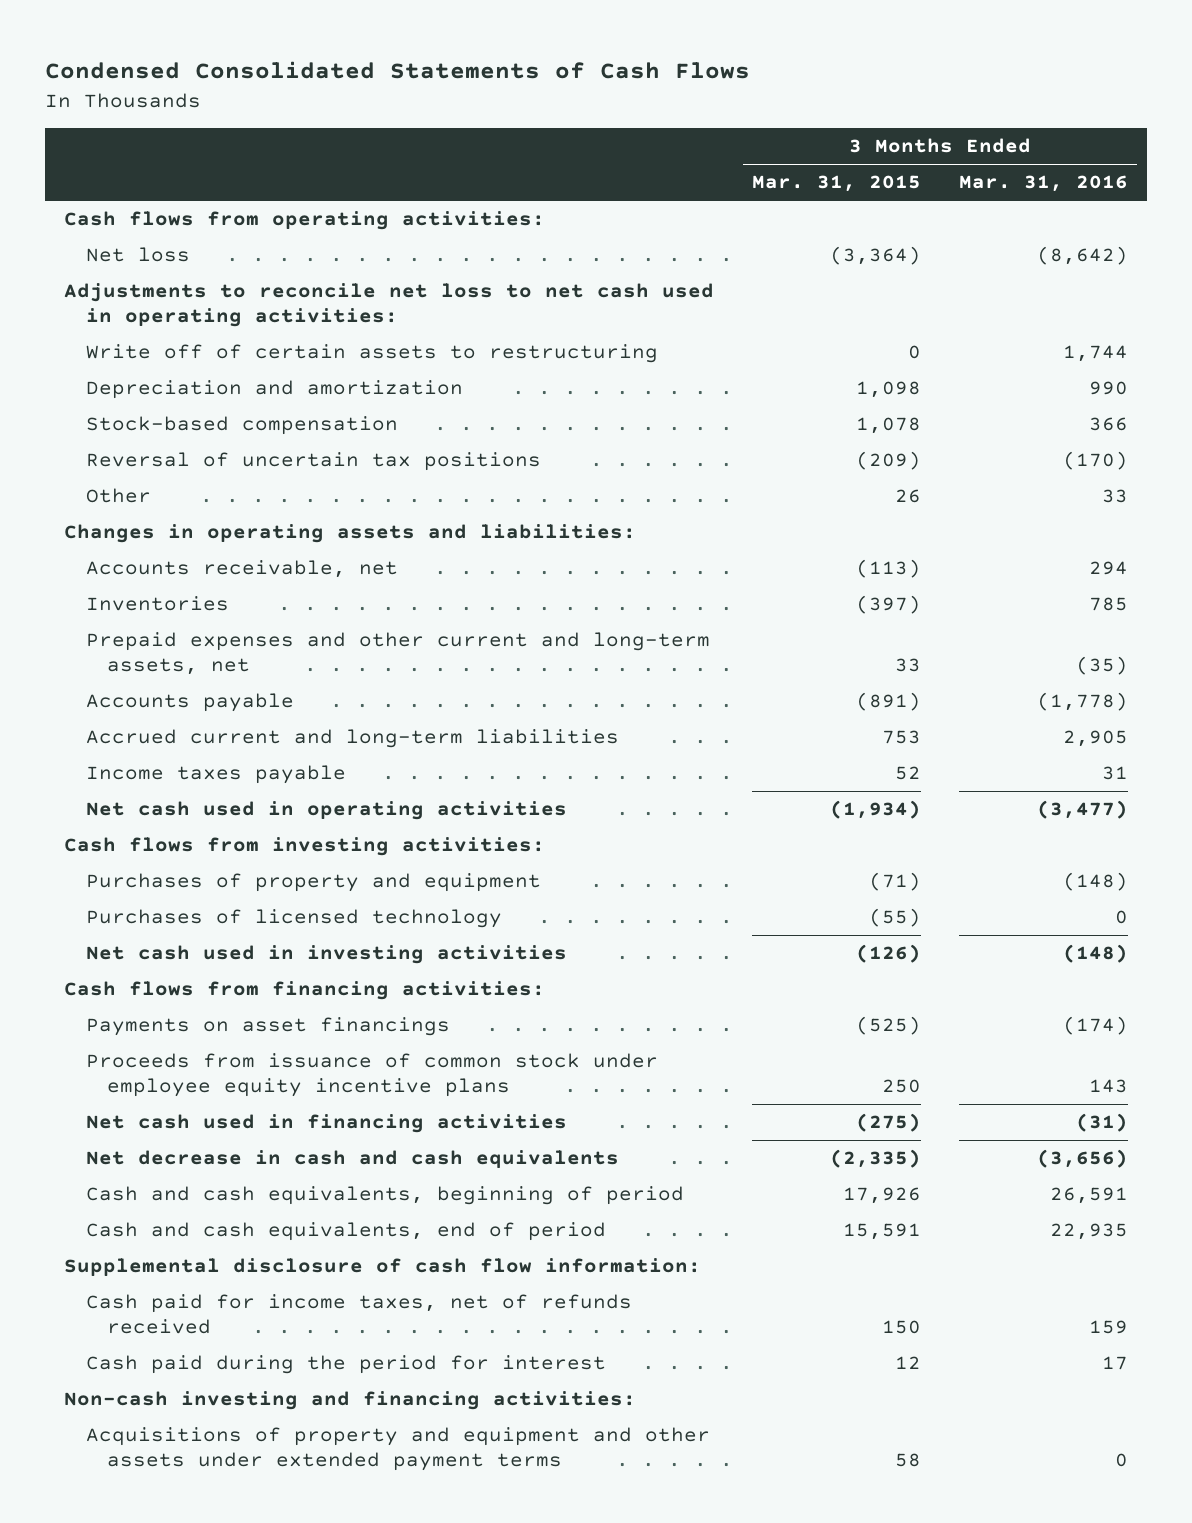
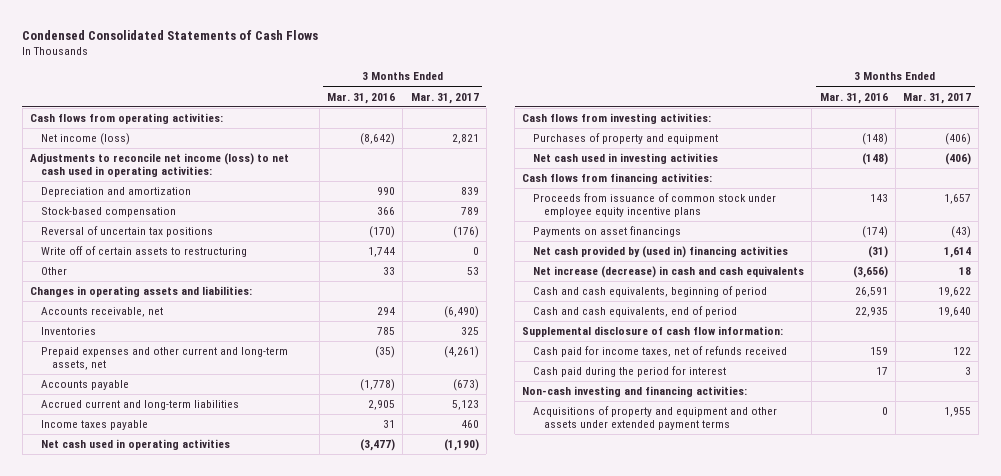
[751,175,921,193] Mar. 31, 2015 -> none
none -> [410,92,479,104] Mar. 31, 2017
[85,247,190,263] Net loss -> [40,133,130,146] Net income (loss)
[64,283,715,328] Adjustments to reconcile net loss to net cash used in operating activities: -> [29,153,289,178] Adjustments to reconcile net income (loss) to net cash used in operating activities:
[85,344,658,364] Write off of certain assets to restructuring -> [40,246,247,258] Write off of certain assets to restructuring
[85,909,502,929] Purchases of licensed technology -> none
[85,1017,450,1037] Payments on asset financings -> [533,226,682,238] Payments on asset financings
[85,1114,567,1134] Net cash used in financing activities -> [533,246,789,259] Net cash provided by (used in) financing activities
[85,1150,619,1169] Net decrease in cash and cash equivalents -> [533,266,805,279] Net increase (decrease) in cash and cash equivalents

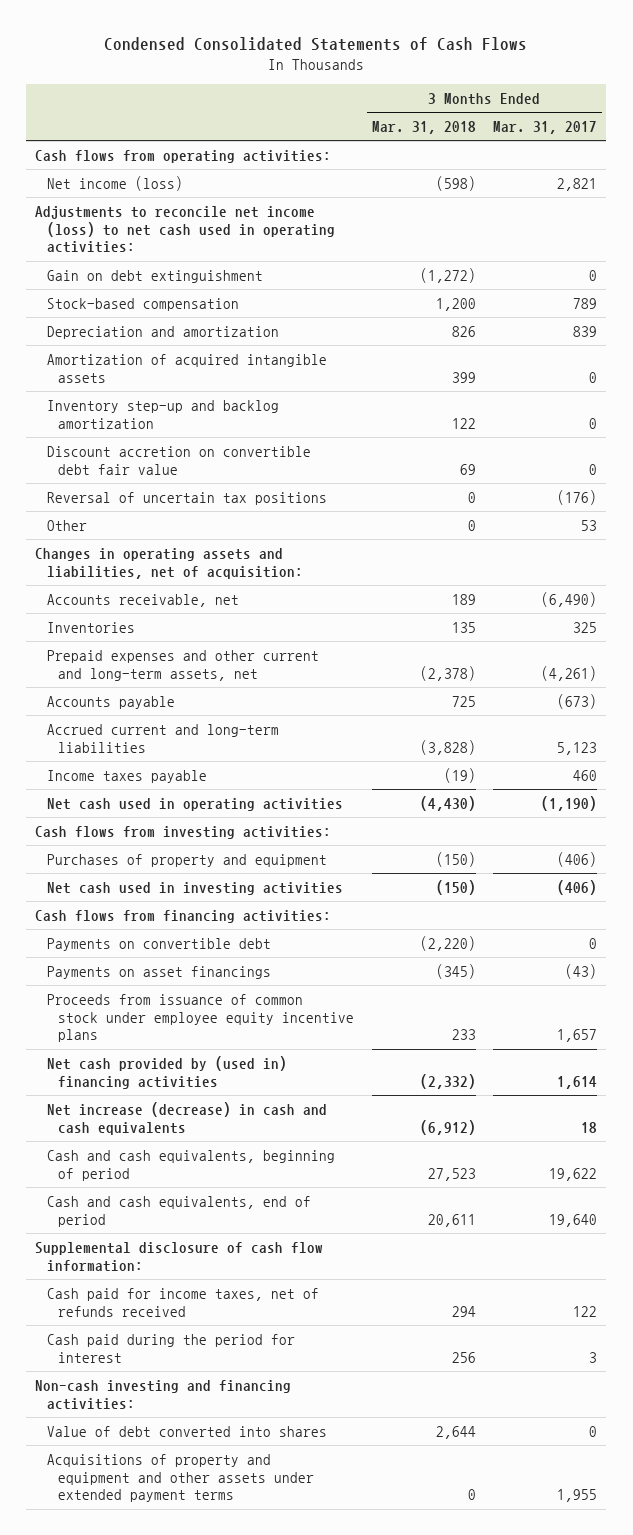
[327,92,396,104] Mar. 31, 2016 -> none
none -> [371,120,476,134] Mar. 31, 2018
none -> [46,269,263,283] Gain on debt extinguishment
[40,187,191,198] Depreciation and amortization -> [46,325,279,339] Depreciation and amortization
none -> [46,353,327,383] Amortization of acquired intangible assets
none -> [46,399,279,429] Inventory step-up and backlog amortization
none -> [46,445,311,475] Discount accretion on convertible debt fair value
[40,246,247,258] Write off of certain assets to restructuring -> none
[29,286,252,298] Changes in operating assets and liabilities: -> [35,547,303,579] Changes in operating assets and liabilities, net of acquisition:
none -> [46,937,271,951] Payments on convertible debt
[533,193,777,218] Proceeds from issuance of common stock under employee equity incentive plans -> [46,993,354,1043] Proceeds from issuance of common stock under employee equity incentive plans
none -> [46,1425,327,1437] Value of debt converted into shares

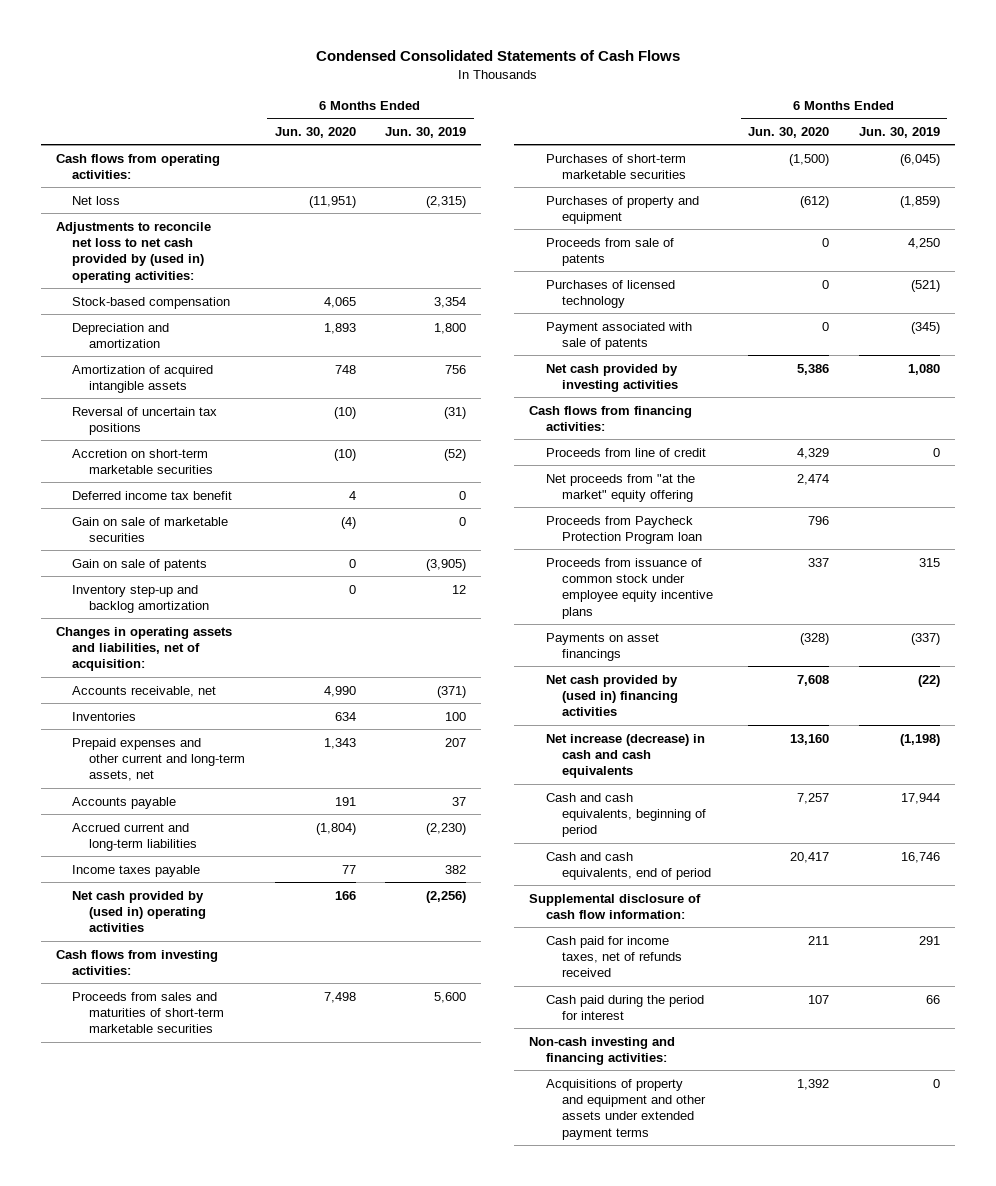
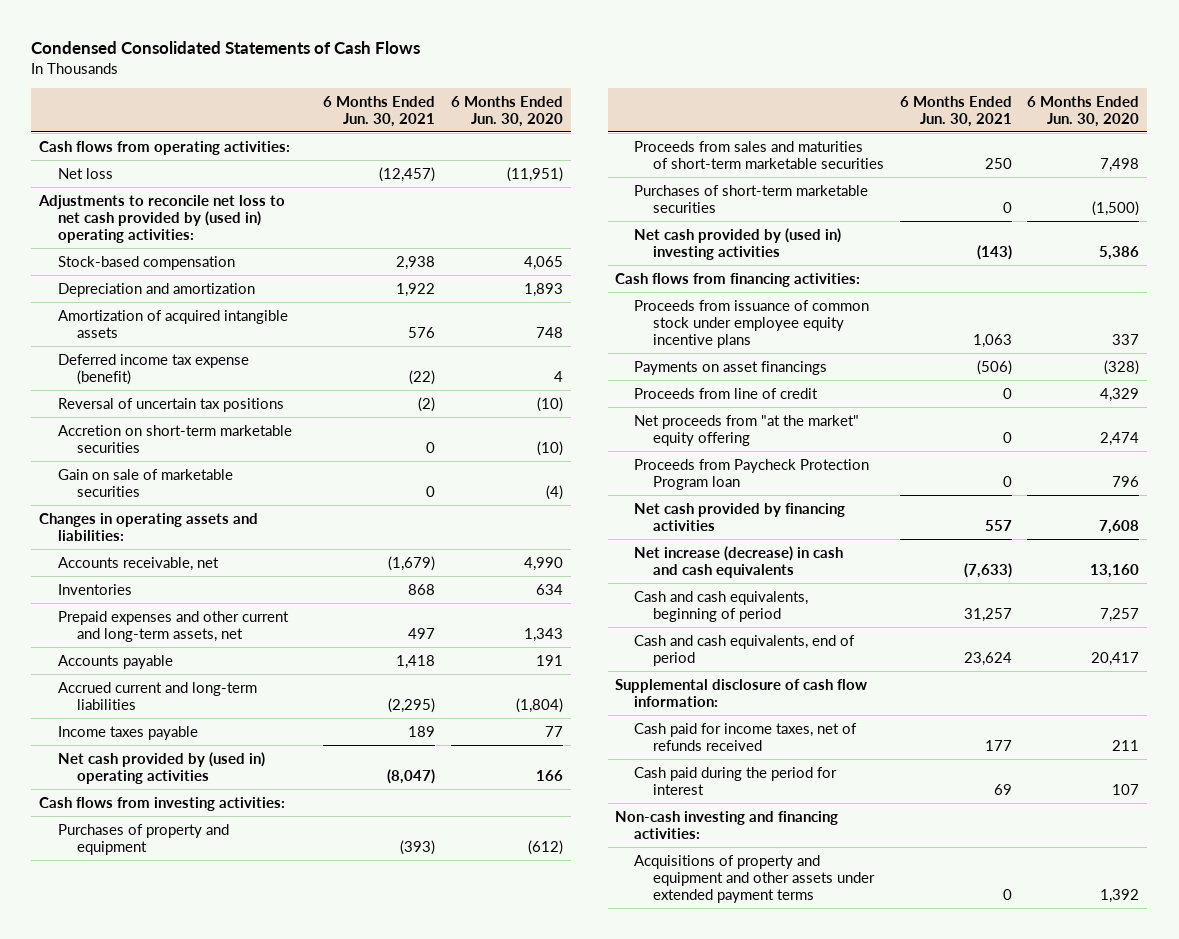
[385,126,467,138] Jun. 30, 2019 -> none
none -> [323,95,436,127] 6 Months Ended Jun. 30, 2021
none -> [57,353,249,385] Deferred income tax expense (benefit)
[72,490,233,500] Deferred income tax benefit -> none
[72,558,208,571] Gain on sale of patents -> none
[72,584,209,613] Inventory step-up and backlog amortization -> none
[55,626,232,672] Changes in operating assets and liabilities, net of acquisition: -> [39,512,259,541] Changes in operating assets and liabilities:
[545,195,699,224] Purchases of property and equipment -> [57,823,229,855] Purchases of property and equipment
[545,237,674,266] Proceeds from sale of patents -> none
[545,279,675,308] Purchases of licensed technology -> none
[545,321,692,350] Payment associated with sale of patents -> none
[545,363,679,392] Net cash provided by investing activities -> [634,227,842,260] Net cash provided by (used in) investing activities
[545,557,714,619] Proceeds from issuance of common stock under employee equity incentive plans -> [634,299,870,348] Proceeds from issuance of common stock under employee equity incentive plans
[545,632,659,661] Payments on asset financings -> [634,360,828,375] Payments on asset financings
[545,674,679,717] Net cash provided by (used in) financing activities -> [634,502,846,531] Net cash provided by financing activities

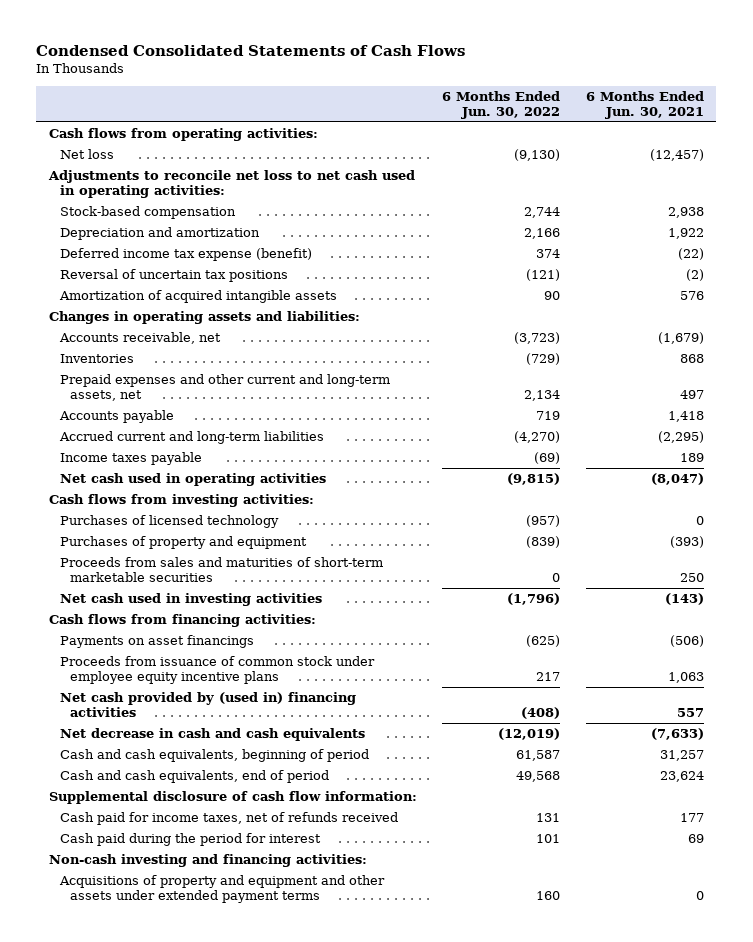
[451,95,564,127] 6 Months Ended Jun. 30, 2020 -> none
none -> [442,91,561,119] 6 Months Ended Jun. 30, 2022
[38,194,286,243] Adjustments to reconcile net loss to net cash provided by (used in) operating activities: -> [47,170,415,199] Adjustments to reconcile net loss to net cash used in operating activities:
[57,424,292,453] Accretion on short-term marketable securities -> none
[57,468,233,497] Gain on sale of marketable securities -> none
[57,309,288,338] Amortization of acquired intangible assets -> [58,290,337,304] Amortization of acquired intangible assets
[57,751,265,784] Net cash provided by (used in) operating activities -> [59,473,326,487] Net cash used in operating activities
none -> [59,515,279,529] Purchases of licensed technology
[634,184,869,213] Purchases of short-term marketable securities -> none
[634,227,842,260] Net cash provided by (used in) investing activities -> [59,593,322,607] Net cash used in investing activities
[634,387,819,399] Proceeds from line of credit -> none
[634,414,860,446] Net proceeds from "at the market" equity offering -> none
[634,458,870,490] Proceeds from Paycheck Protection Program loan -> none
[634,299,870,348] Proceeds from issuance of common stock under employee equity incentive plans -> [59,656,375,685] Proceeds from issuance of common stock under employee equity incentive plans
[634,502,846,531] Net cash provided by financing activities -> [59,692,356,718] Net cash provided by (used in) financing activities
[634,545,844,578] Net increase (decrease) in cash and cash equivalents -> [59,728,365,742] Net decrease in cash and cash equivalents

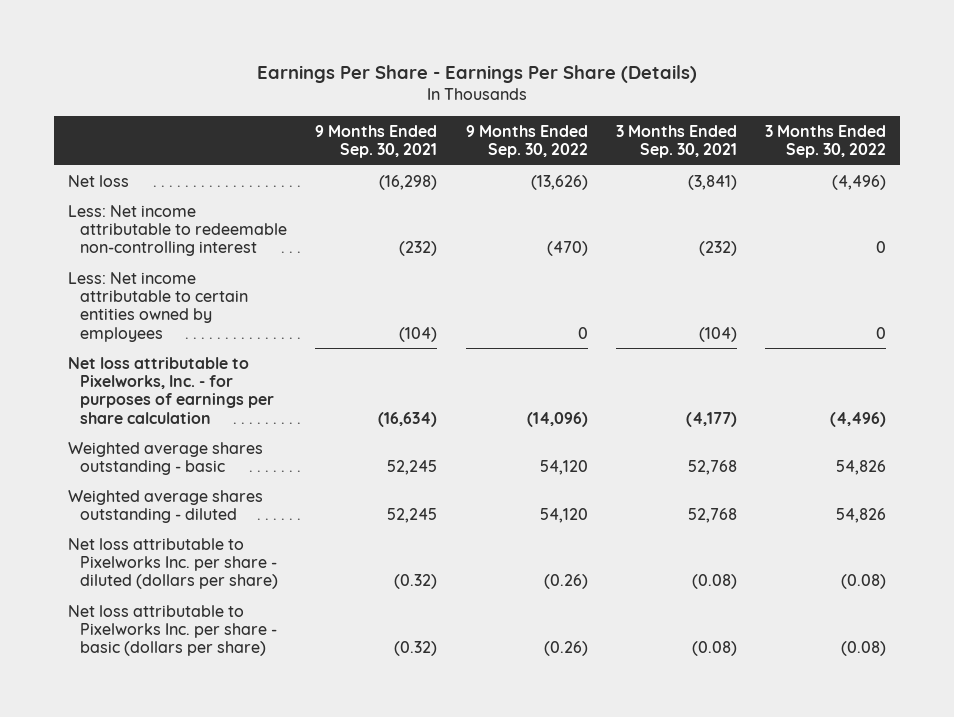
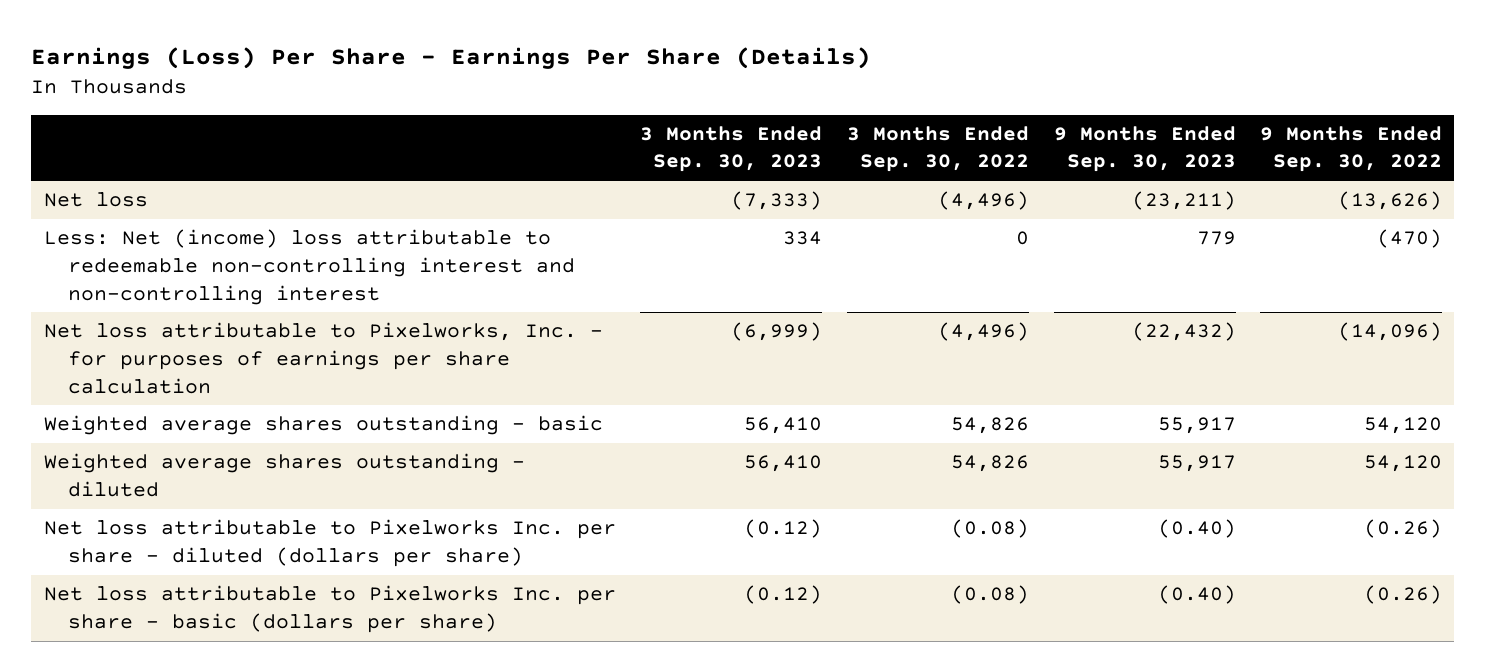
[257,64,698,83] Earnings Per Share - Earnings Per Share (Details) -> [31,47,872,70] Earnings (Loss) Per Share - Earnings Per Share (Details)
[315,124,438,159] 9 Months Ended Sep. 30, 2021 -> none
[615,124,737,159] 3 Months Ended Sep. 30, 2021 -> none
none -> [640,125,823,173] 3 Months Ended Sep. 30, 2023
none -> [1053,125,1236,173] 9 Months Ended Sep. 30, 2023
[68,271,249,342] Less: Net income attributable to certain entities owned by employees -> none
[68,204,288,257] Less: Net income attributable to redeemable non-controlling interest -> [43,229,575,305] Less: Net (income) loss attributable to redeemable non-controlling interest and non-controlling interest

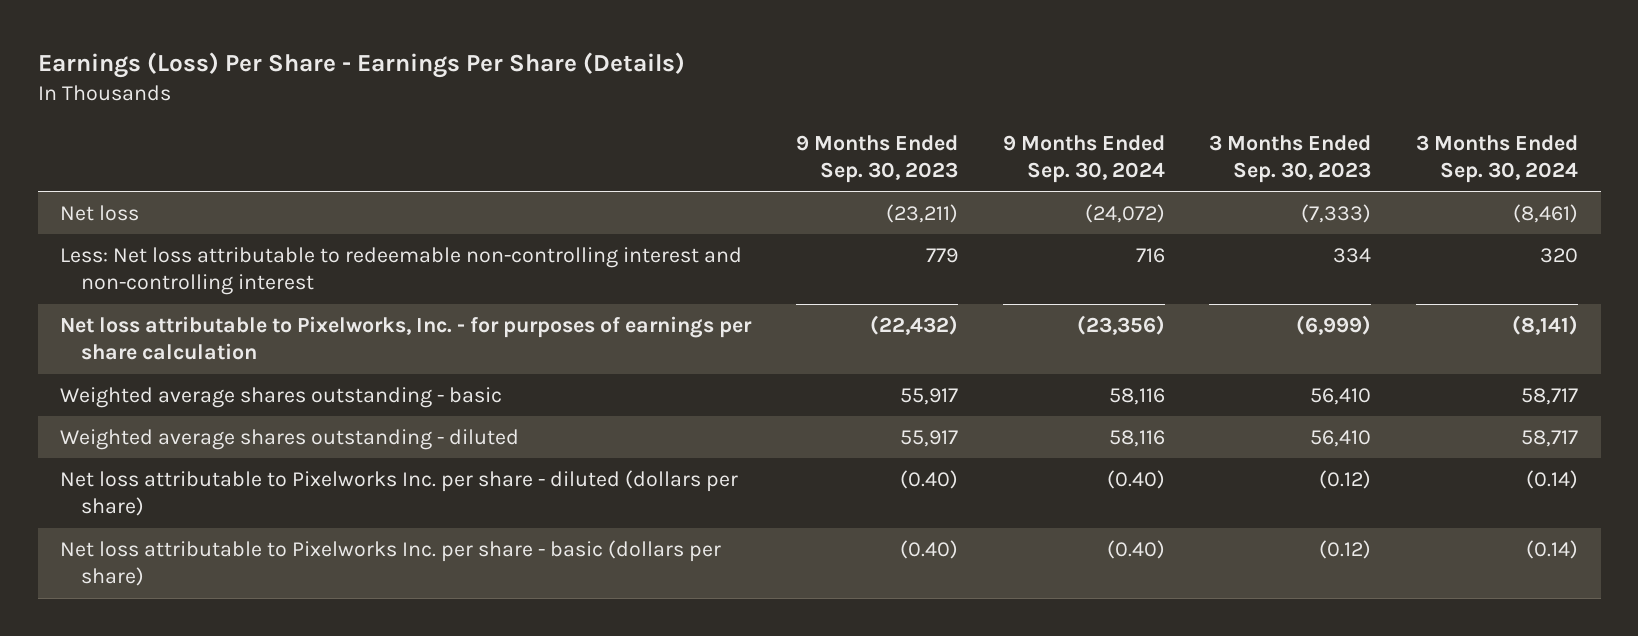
[846,125,1029,173] 3 Months Ended Sep. 30, 2022 -> none
[1260,125,1443,173] 9 Months Ended Sep. 30, 2022 -> none
none -> [1002,134,1165,183] 9 Months Ended Sep. 30, 2024
none -> [1416,134,1579,183] 3 Months Ended Sep. 30, 2024
[43,229,575,305] Less: Net (income) loss attributable to redeemable non-controlling interest and non-controlling interest -> [60,246,743,296] Less: Net loss attributable to redeemable non-controlling interest and non-controlling interest

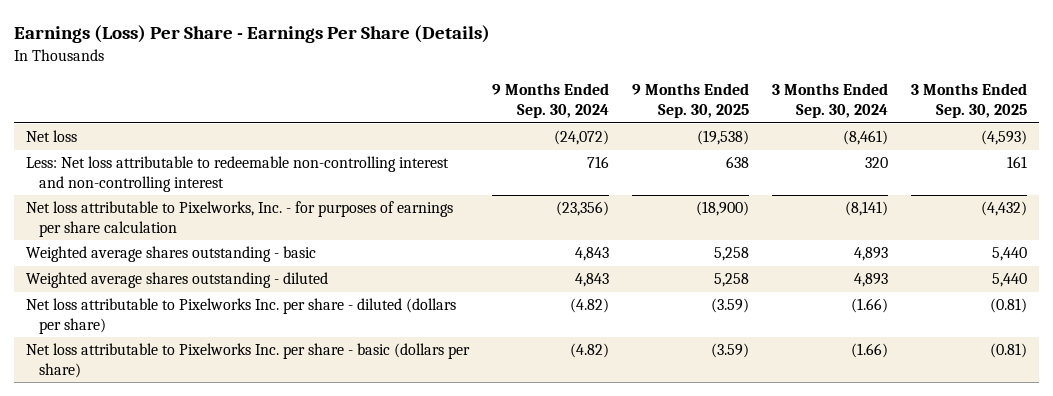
[795,134,958,183] 9 Months Ended Sep. 30, 2023 -> none
[1209,134,1372,183] 3 Months Ended Sep. 30, 2023 -> none
none -> [631,83,749,119] 9 Months Ended Sep. 30, 2025
none -> [911,83,1028,119] 3 Months Ended Sep. 30, 2025
[1108,387,1165,405] 58,116 -> [574,247,609,262] 4,843
[1521,387,1579,405] 58,717 -> [854,247,889,262] 4,893
[1108,429,1165,447] 58,116 -> [574,273,609,288] 4,843
[1521,429,1579,447] 58,717 -> [854,273,889,288] 4,893
[1106,469,1165,489] (0.40) -> [569,298,609,314] (4.82)
[1526,469,1579,489] (0.14) -> [851,298,889,314] (1.66)
[1106,539,1165,559] (0.40) -> [569,343,609,359] (4.82)
[1526,539,1579,559] (0.14) -> [851,343,889,359] (1.66)

